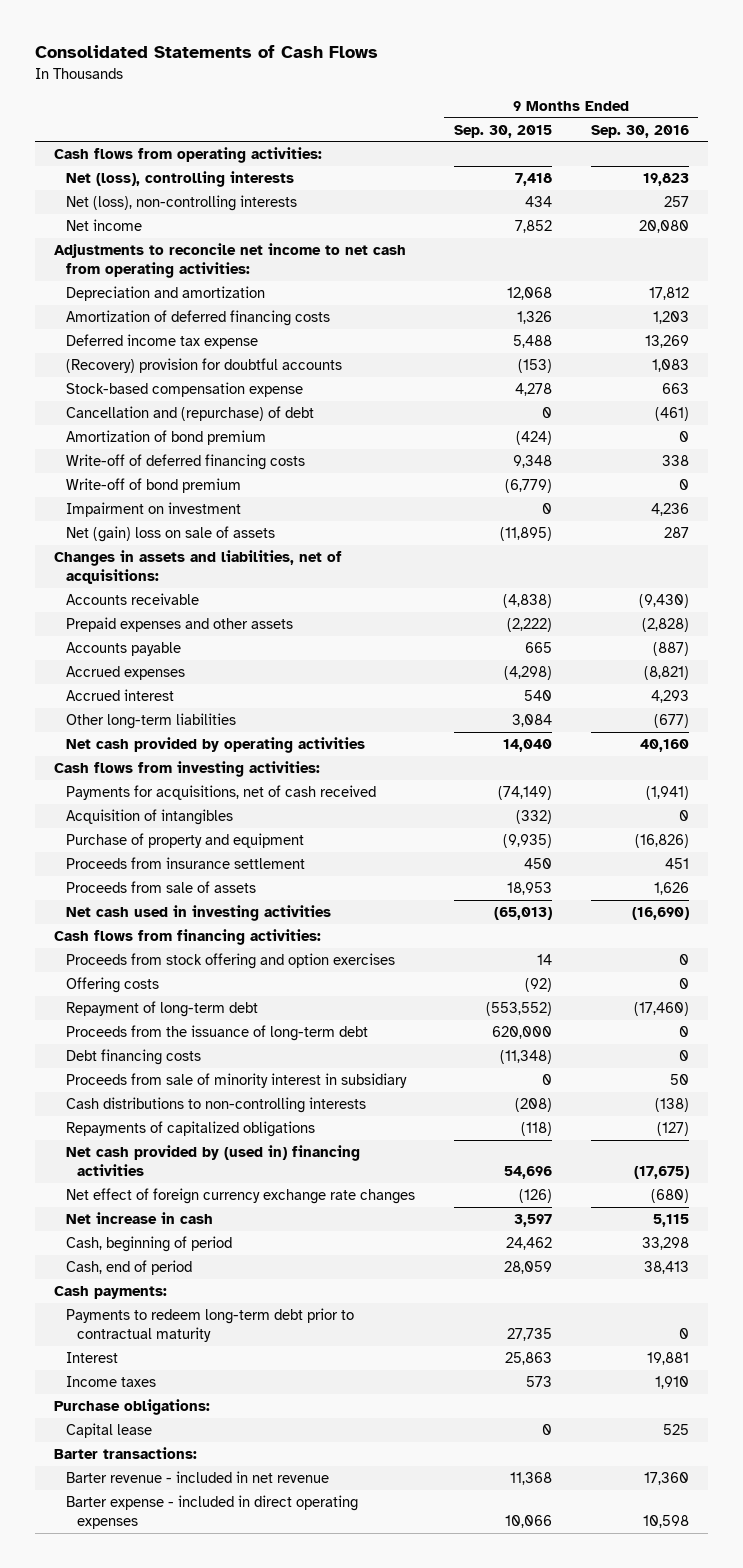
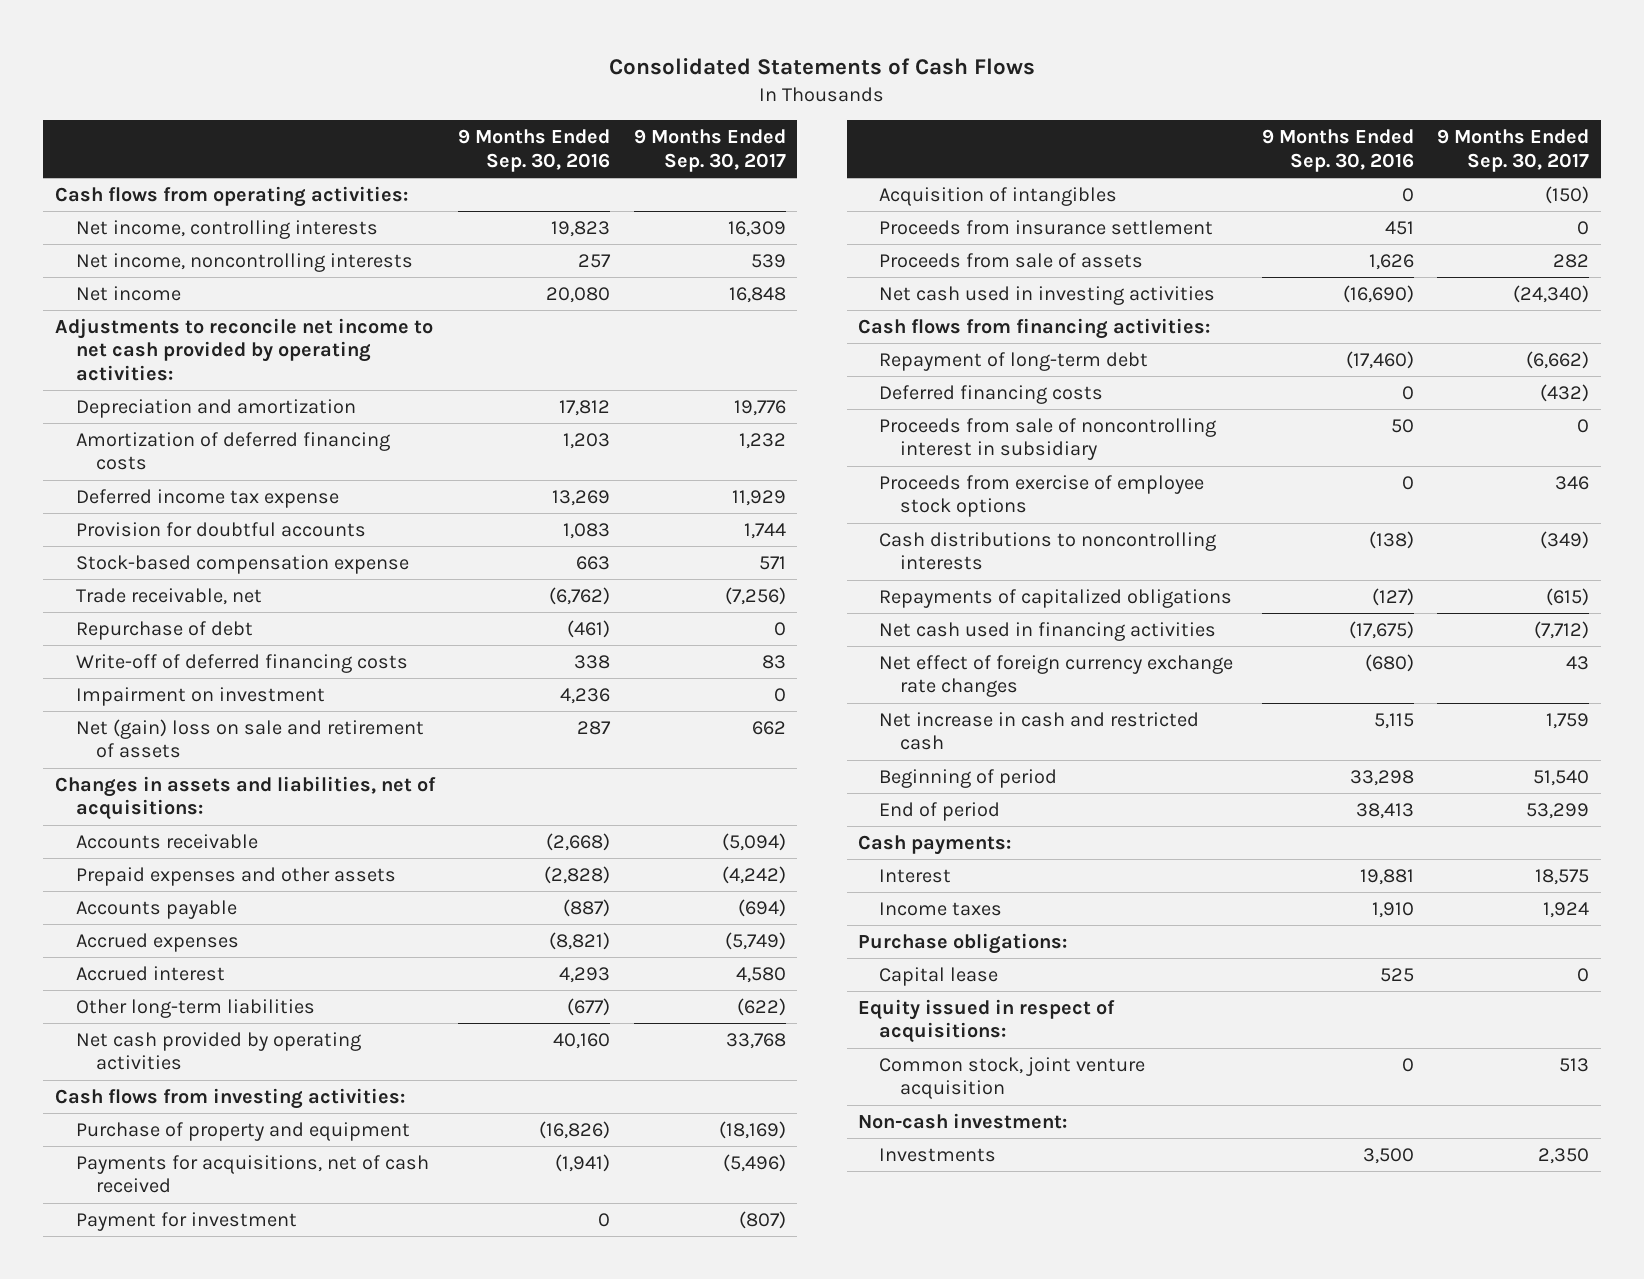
[453,124,552,138] Sep. 30, 2015 -> none
none -> [633,129,786,172] 9 Months Ended Sep. 30, 2017
[65,171,294,188] Net (loss), controlling interests -> [75,219,378,239] Net income, controlling interests
[65,195,297,212] Net (loss), non-controlling interests -> [75,252,413,272] Net income, noncontrolling interests
[54,243,407,278] Adjustments to reconcile net income to net cash from operating activities: -> [54,317,433,381] Adjustments to reconcile net income to net cash provided by operating activities:
[65,358,342,374] (Recovery) provision for doubtful accounts -> [75,521,366,537] Provision for doubtful accounts
[65,430,266,446] Amortization of bond premium -> none
none -> [75,587,262,605] Trade receivable, net
[65,406,314,422] Cancellation and (repurchase) of debt -> [75,620,253,640] Repurchase of debt
[65,478,241,494] Write-off of bond premium -> none
[65,526,275,543] Net (gain) loss on sale of assets -> [75,718,424,759] Net (gain) loss on sale and retirement of assets
[638,594,689,609] (9,430) -> [546,832,611,851] (2,668)
[65,833,304,849] Purchase of property and equipment -> [75,1121,410,1141] Purchase of property and equipment
none -> [75,1211,297,1231] Payment for investment
[65,953,395,970] Proceeds from stock offering and option exercises -> none
[65,977,159,994] Offering costs -> none
[65,1025,368,1042] Proceeds from the issuance of long-term debt -> none
[65,1049,201,1066] Debt financing costs -> [879,384,1104,404] Deferred financing costs
[65,1073,407,1089] Proceeds from sale of minority interest in subsidiary -> [879,417,1217,461] Proceeds from sale of noncontrolling interest in subsidiary
none -> [879,474,1205,518] Proceeds from exercise of employee stock options
[65,1097,366,1114] Cash distributions to non-controlling interests -> [879,531,1217,571] Cash distributions to noncontrolling interests
[65,1145,360,1176] Net cash provided by (used in) financing activities -> [879,621,1217,641] Net cash used in financing activities
[65,1212,213,1225] Net increase in cash -> [879,711,1200,751] Net increase in cash and restricted cash
[65,1236,232,1253] Cash, beginning of period -> [879,768,1058,788] Beginning of period
[65,1260,192,1276] Cash, end of period -> [879,801,1001,821] End of period
[65,1308,354,1342] Payments to redeem long-term debt prior to contractual maturity -> none
[54,1447,198,1460] Barter transactions: -> none
[65,1471,329,1484] Barter revenue - included in net revenue -> none
[65,1495,358,1529] Barter expense - included in direct operating expenses -> none
none -> [858,998,1116,1044] Equity issued in respect of acquisitions:
none -> [879,1056,1146,1100] Common stock, joint venture acquisition
none -> [858,1112,1068,1129] Non-cash investment:
none -> [879,1147,997,1162] Investments

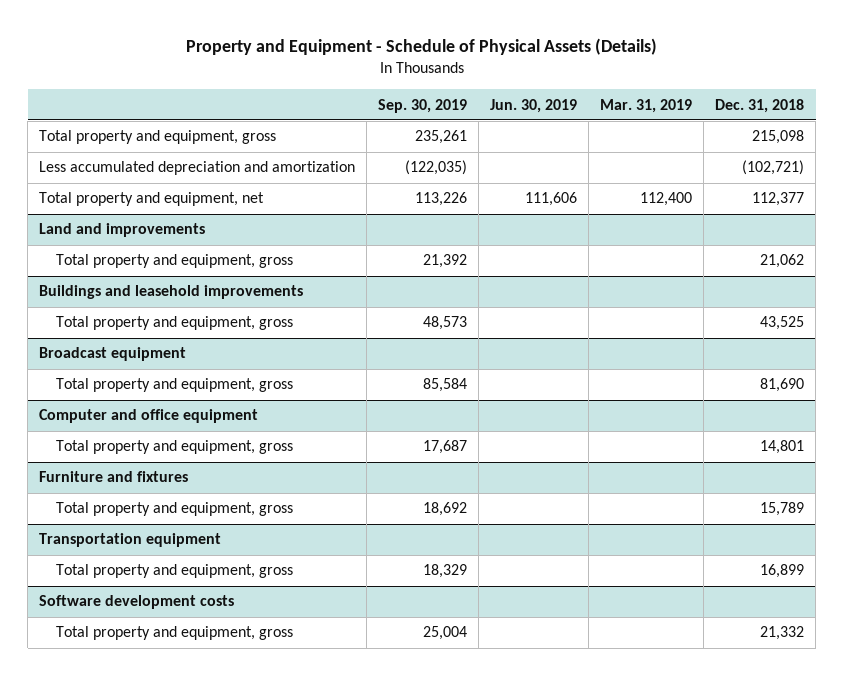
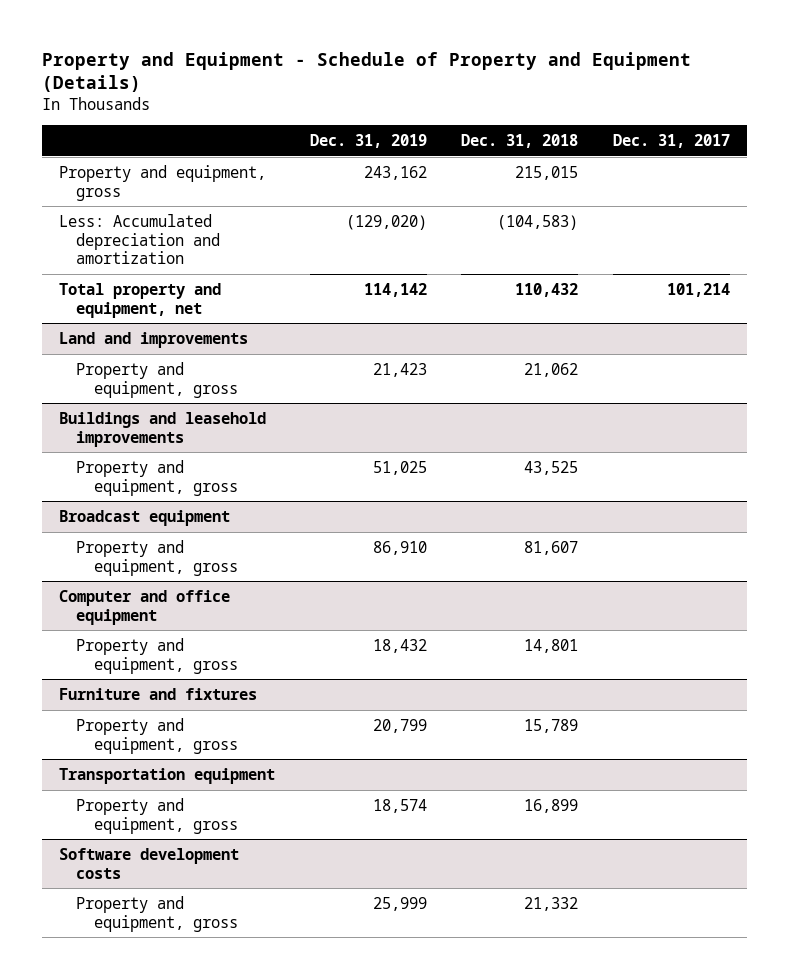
[185,38,657,56] Property and Equipment - Schedule of Physical Assets (Details) -> [41,51,691,93] Property and Equipment - Schedule of Property and Equipment (Details)
[378,98,468,113] Sep. 30, 2019 -> none
[490,98,578,113] Jun. 30, 2019 -> none
[600,98,693,113] Mar. 31, 2019 -> none
none -> [309,134,427,149] Dec. 31, 2019
none -> [612,134,730,149] Dec. 31, 2017
[39,130,277,145] Total property and equipment, gross -> [59,164,267,201] Property and equipment, gross
[752,130,805,145] 215,098 -> [515,165,579,180] 215,015
[39,161,356,176] Less accumulated depreciation and amortization -> [59,213,221,265] Less: Accumulated depreciation and amortization
[742,160,805,176] (102,721) -> [497,214,579,230] (104,583)
[752,192,805,207] 112,377 -> [515,282,579,297] 110,432
[56,254,294,269] Total property and equipment, gross -> [76,361,238,398] Property and equipment, gross
[56,316,294,331] Total property and equipment, gross -> [76,459,238,496] Property and equipment, gross
[56,378,294,393] Total property and equipment, gross -> [76,539,238,576] Property and equipment, gross
[760,378,805,393] 81,690 -> [524,540,579,555] 81,607
[56,440,294,455] Total property and equipment, gross -> [76,637,238,674] Property and equipment, gross
[56,502,294,517] Total property and equipment, gross -> [76,717,238,754] Property and equipment, gross
[56,564,294,579] Total property and equipment, gross -> [76,797,238,834] Property and equipment, gross
[56,626,294,641] Total property and equipment, gross -> [76,895,238,932] Property and equipment, gross

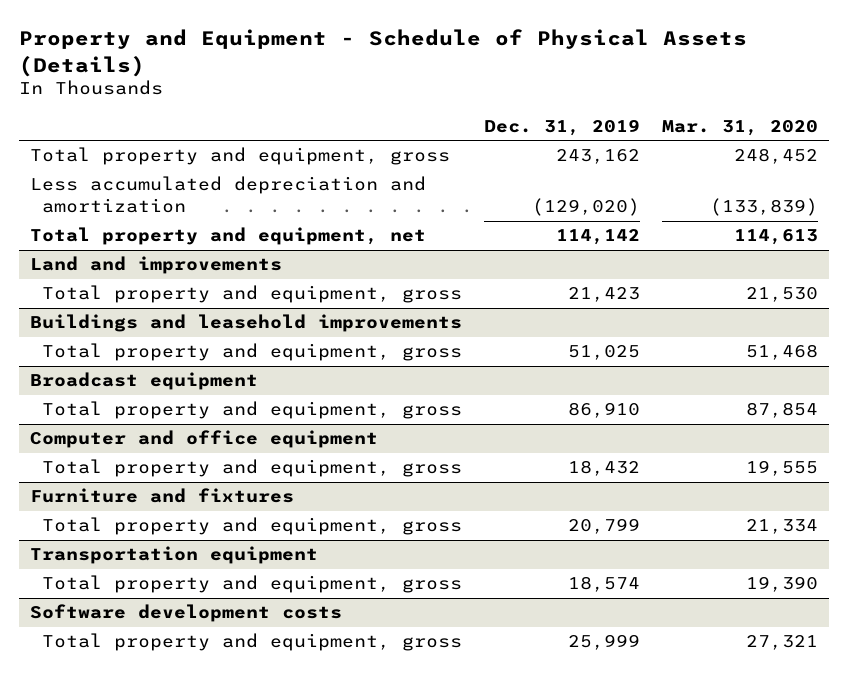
[41,51,691,93] Property and Equipment - Schedule of Property and Equipment (Details) -> [19,29,748,77] Property and Equipment - Schedule of Physical Assets (Details)
[461,134,579,149] Dec. 31, 2018 -> none
[612,134,730,149] Dec. 31, 2017 -> none
none -> [661,119,818,136] Mar. 31, 2020
[59,164,267,201] Property and equipment, gross -> [30,147,451,166] Total property and equipment, gross
[59,213,221,265] Less: Accumulated depreciation and amortization -> [30,176,427,214] Less accumulated depreciation and amortization
[76,361,238,398] Property and equipment, gross -> [41,285,462,304] Total property and equipment, gross
[76,459,238,496] Property and equipment, gross -> [41,343,462,362] Total property and equipment, gross
[76,539,238,576] Property and equipment, gross -> [41,401,462,420] Total property and equipment, gross
[76,637,238,674] Property and equipment, gross -> [41,459,462,478] Total property and equipment, gross
[76,717,238,754] Property and equipment, gross -> [41,517,462,536] Total property and equipment, gross
[76,797,238,834] Property and equipment, gross -> [41,575,462,594] Total property and equipment, gross
[76,895,238,932] Property and equipment, gross -> [41,633,462,652] Total property and equipment, gross

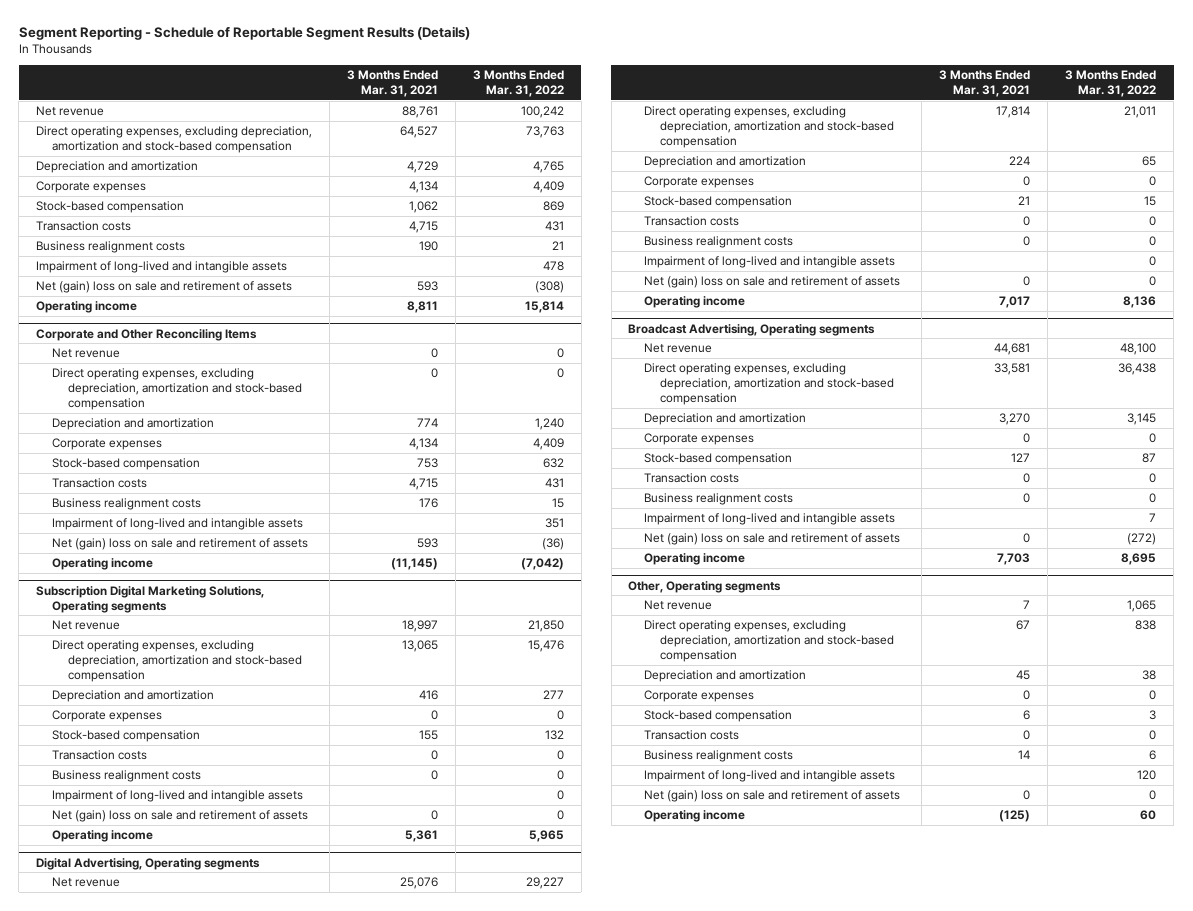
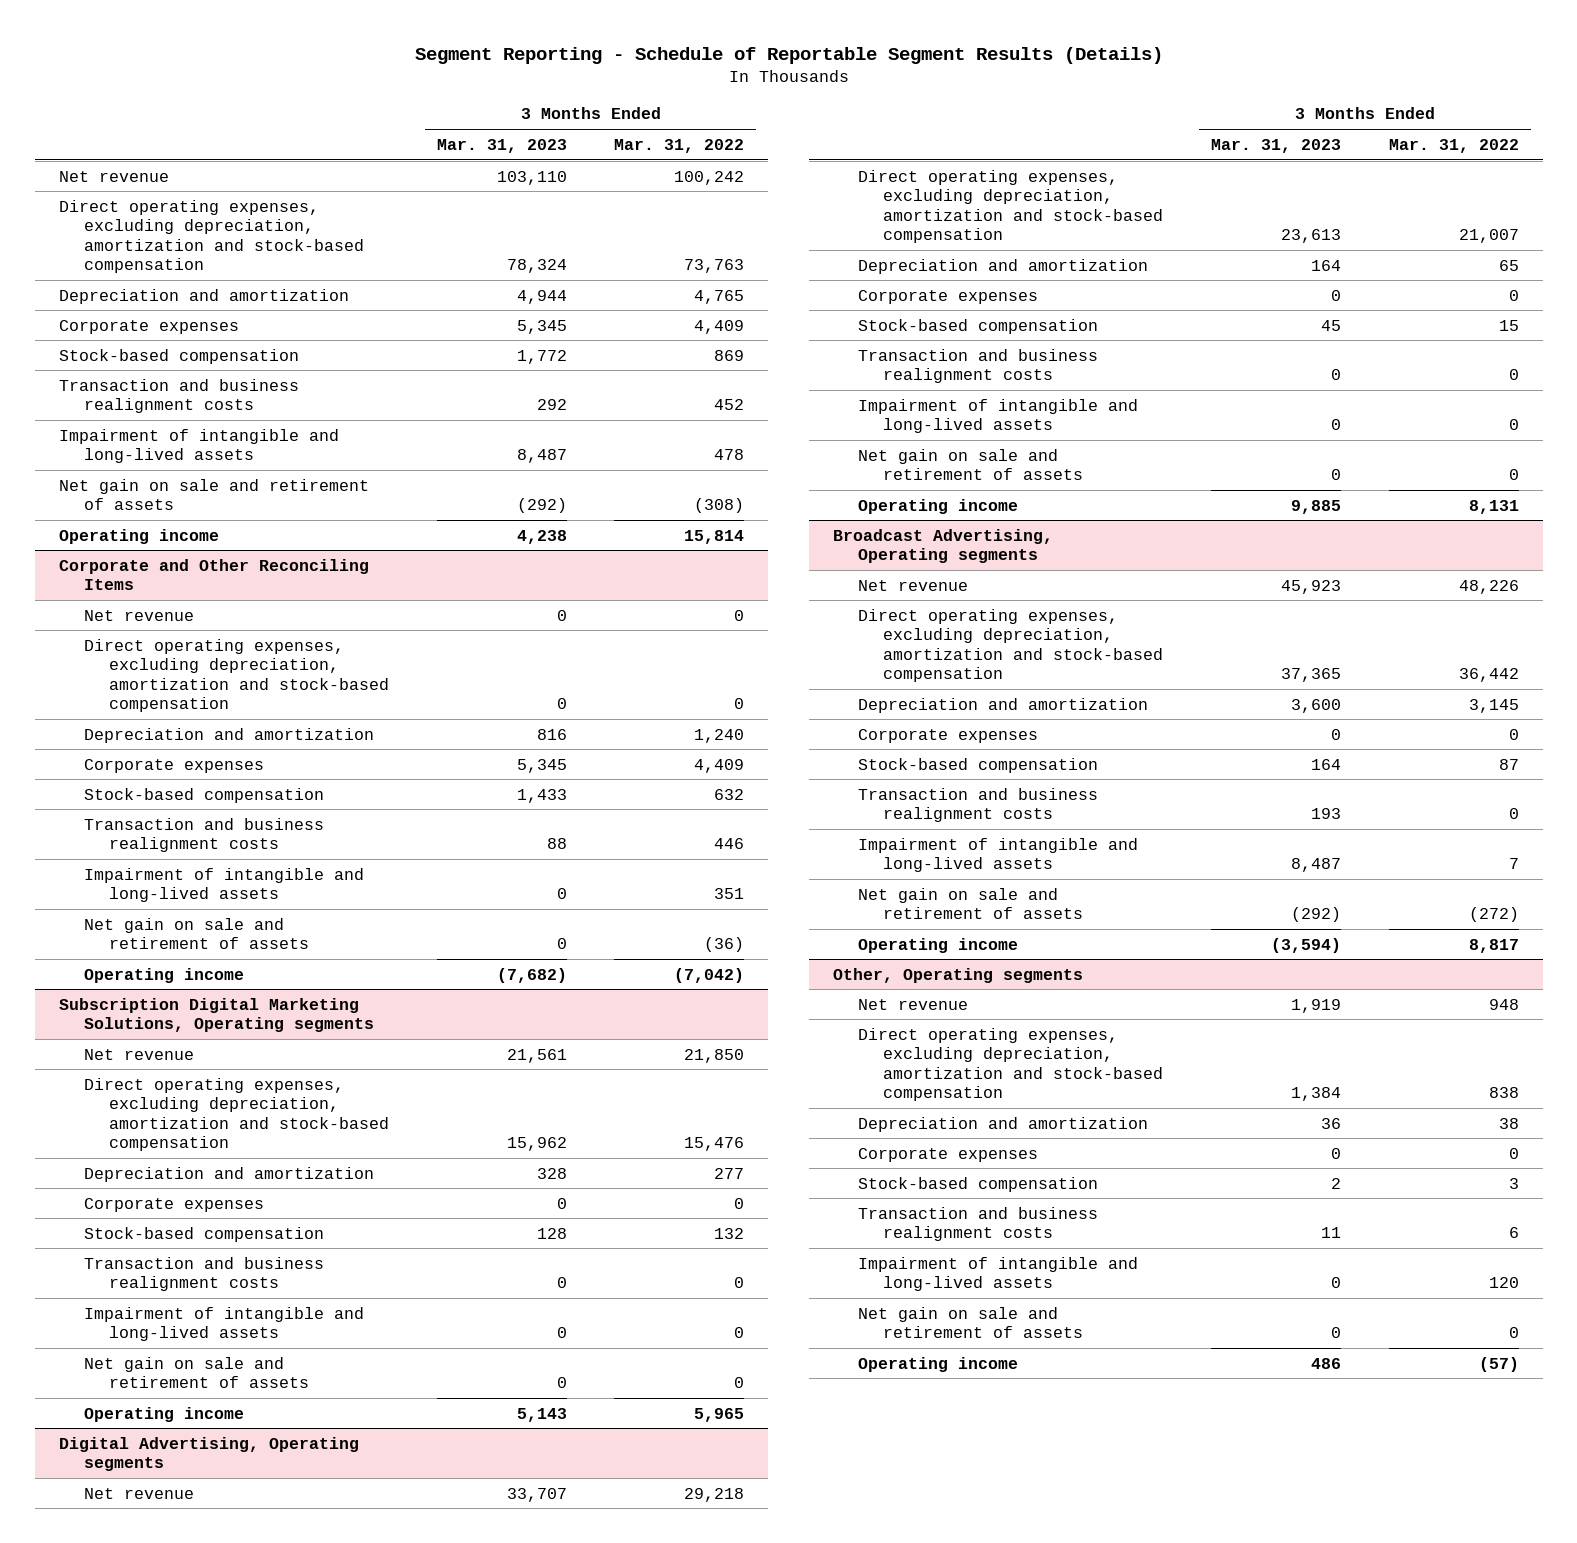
[347,70,439,98] 3 Months Ended Mar. 31, 2021 -> none
none -> [436,138,567,153] Mar. 31, 2023
[36,240,186,253] Business realignment costs -> none
[36,220,132,231] Transaction costs -> [58,378,299,414] Transaction and business realignment costs
[545,220,565,231] 431 -> [714,399,745,411] 452
[36,260,288,273] Impairment of long-lived and intangible assets -> [58,428,339,464] Impairment of intangible and long-lived assets
[36,280,293,293] Net (gain) loss on sale and retirement of assets -> [58,478,369,511] Net gain on sale and retirement of assets
[52,497,202,510] Business realignment costs -> none
[52,477,148,488] Transaction costs -> [83,817,324,853] Transaction and business realignment costs
[545,477,565,488] 431 -> [714,838,745,850] 446
[52,517,304,530] Impairment of long-lived and intangible assets -> [83,867,364,903] Impairment of intangible and long-lived assets
[52,537,309,550] Net (gain) loss on sale and retirement of assets -> [83,917,310,950] Net gain on sale and retirement of assets
[52,769,202,782] Business realignment costs -> none
[52,749,148,760] Transaction costs -> [83,1256,324,1292] Transaction and business realignment costs
[52,789,304,802] Impairment of long-lived and intangible assets -> [83,1306,364,1342] Impairment of intangible and long-lived assets
[52,809,309,822] Net (gain) loss on sale and retirement of assets -> [83,1356,310,1389] Net gain on sale and retirement of assets
[526,876,565,889] 29,227 -> [684,1487,745,1502] 29,218
[1124,105,1157,118] 21,011 -> [1458,229,1519,244] 21,007
[644,235,794,248] Business realignment costs -> none
[644,215,740,226] Transaction costs -> [858,348,1099,384] Transaction and business realignment costs
[644,255,896,268] Impairment of long-lived and intangible assets -> [858,398,1139,434] Impairment of intangible and long-lived assets
[644,275,901,288] Net (gain) loss on sale and retirement of assets -> [858,448,1084,481] Net gain on sale and retirement of assets
[1123,295,1157,308] 8,136 -> [1468,499,1519,514] 8,131
[1120,342,1157,355] 48,100 -> [1458,579,1519,594] 48,226
[1118,362,1157,375] 36,438 -> [1458,668,1519,683] 36,442
[644,492,794,505] Business realignment costs -> none
[644,472,740,483] Transaction costs -> [858,787,1099,823] Transaction and business realignment costs
[644,512,896,525] Impairment of long-lived and intangible assets -> [858,837,1139,873] Impairment of intangible and long-lived assets
[644,532,901,545] Net (gain) loss on sale and retirement of assets -> [858,887,1084,920] Net gain on sale and retirement of assets
[1121,552,1157,565] 8,695 -> [1468,938,1519,953] 8,817
[1127,599,1157,612] 1,065 -> [1488,998,1519,1010] 948
[644,749,794,762] Business realignment costs -> none
[644,729,740,740] Transaction costs -> [858,1206,1099,1242] Transaction and business realignment costs
[1149,729,1157,740] 0 -> [1508,1227,1519,1239] 6
[644,769,896,782] Impairment of long-lived and intangible assets -> [858,1256,1139,1292] Impairment of intangible and long-lived assets
[644,789,901,802] Net (gain) loss on sale and retirement of assets -> [858,1306,1084,1339] Net gain on sale and retirement of assets
[1140,809,1157,820] 60 -> [1478,1356,1519,1372] (57)

